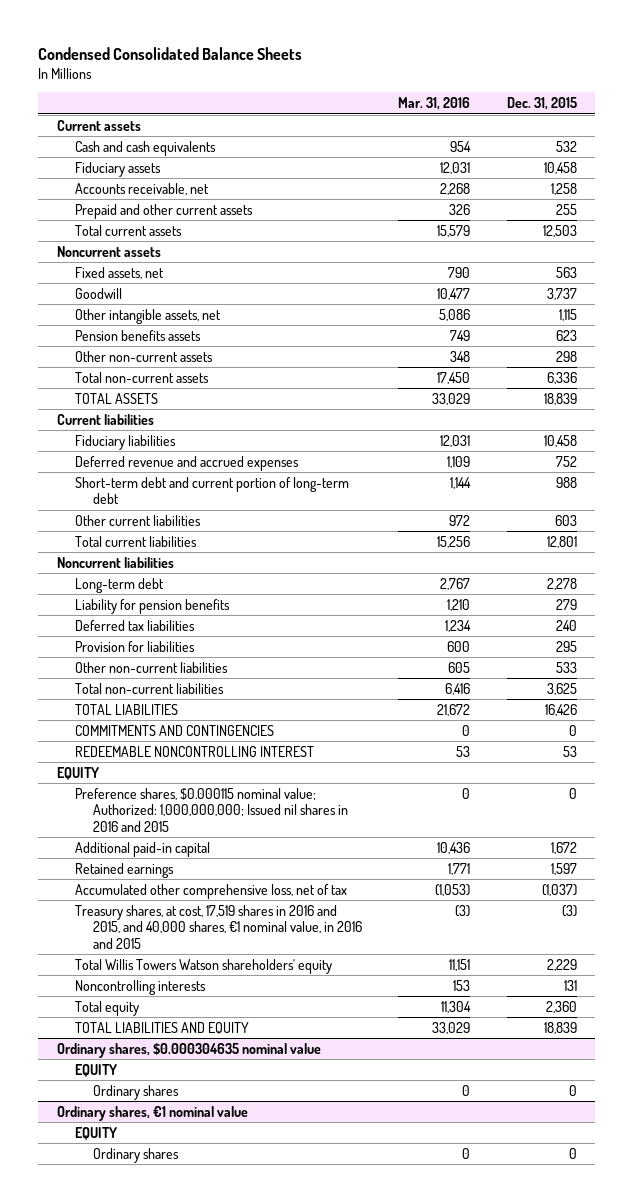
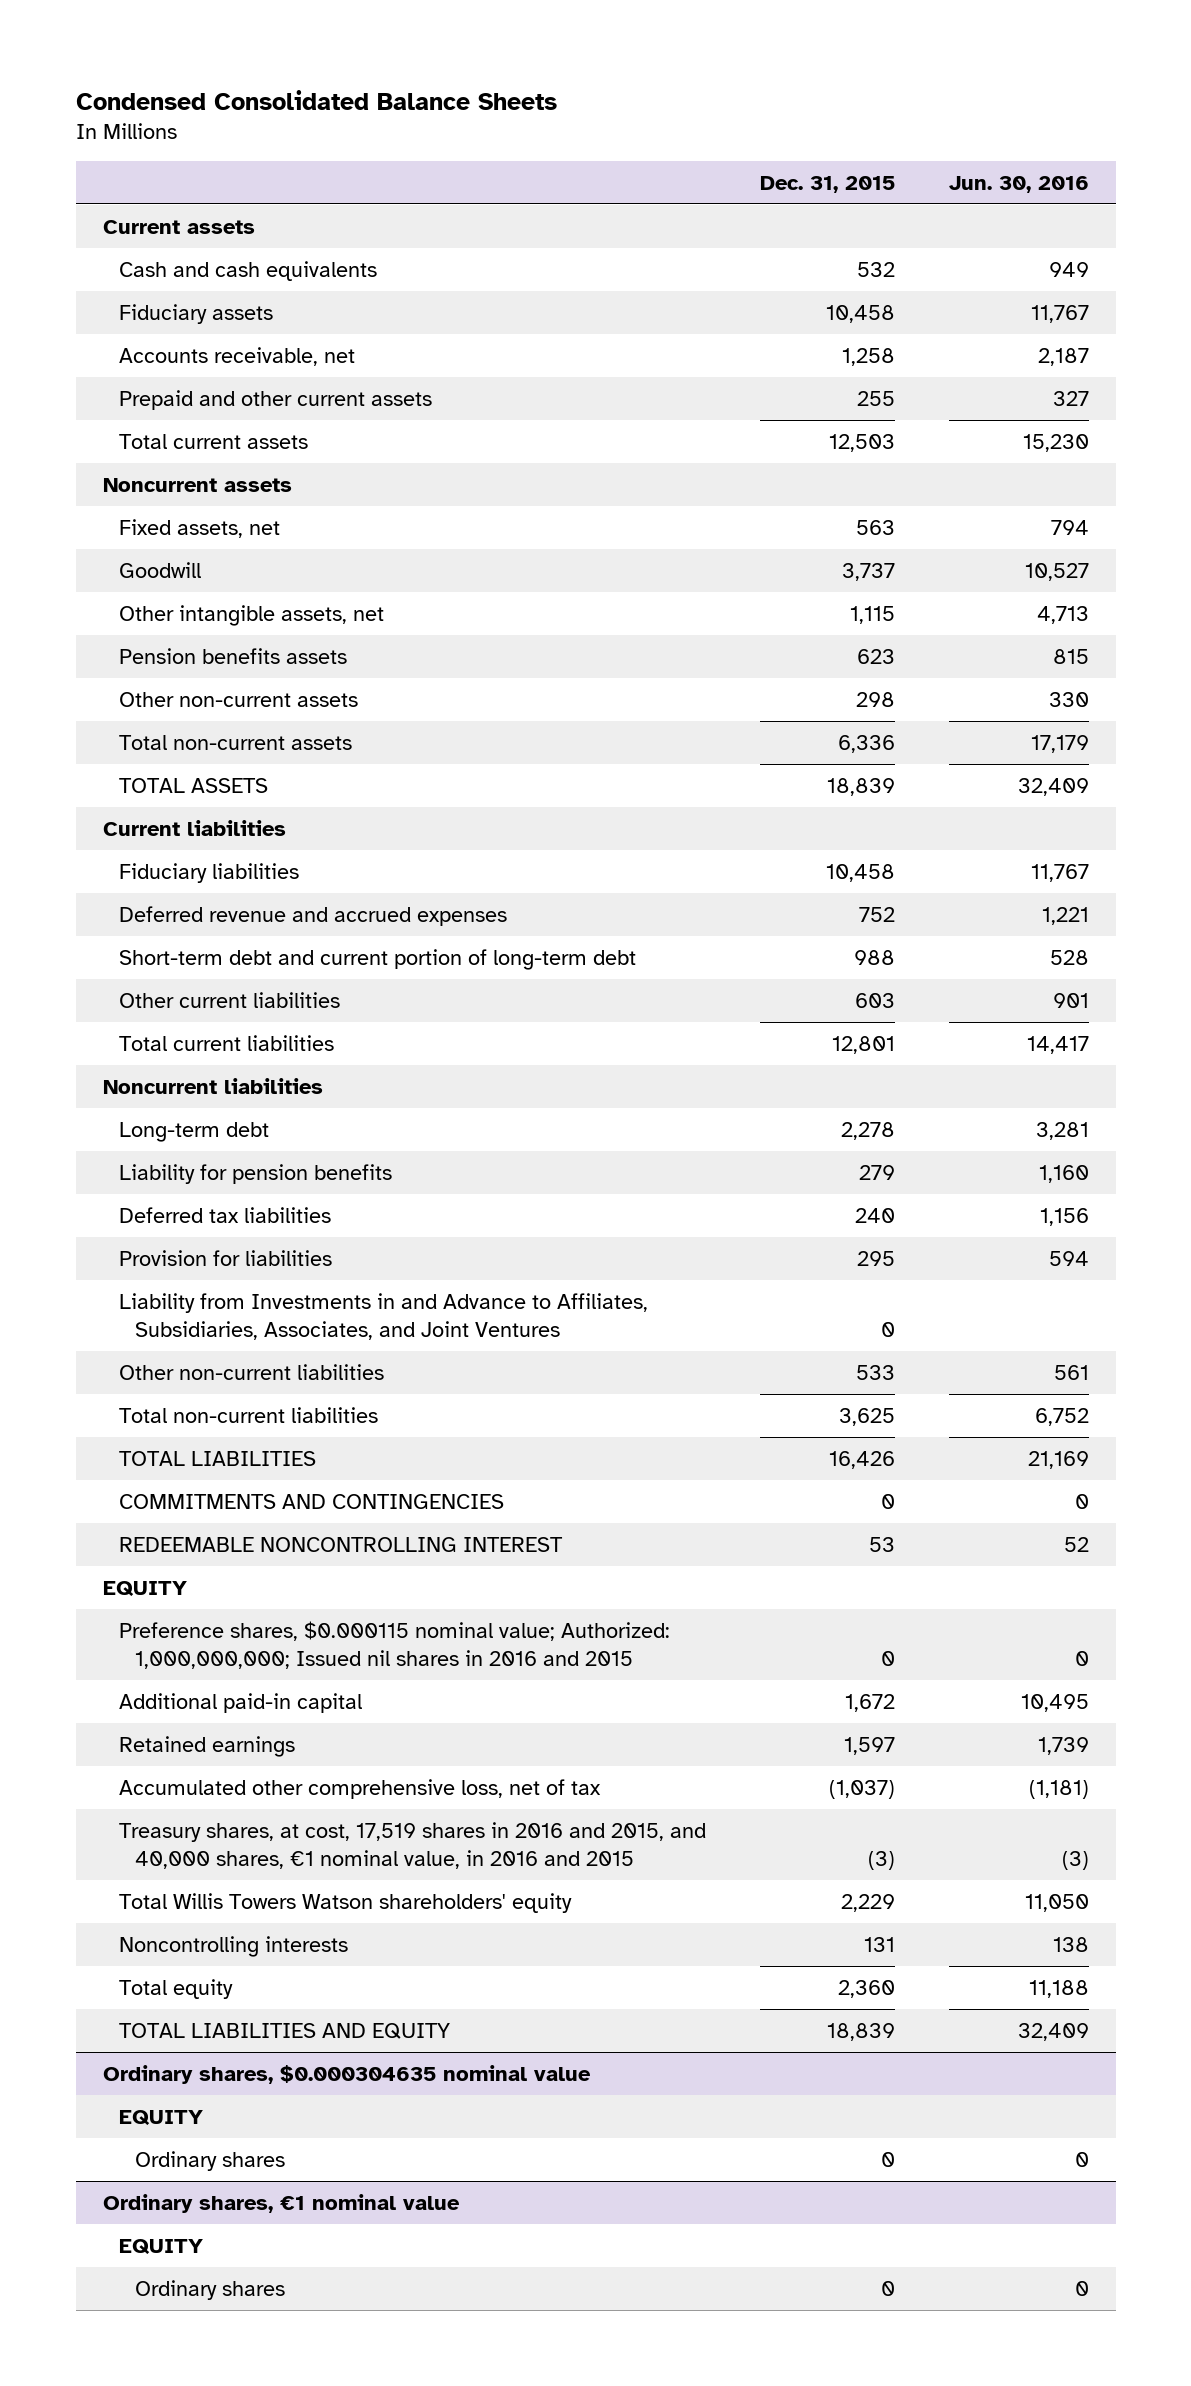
[398,97,471,111] Mar. 31, 2016 -> none
none -> [948,175,1089,193] Jun. 30, 2016
none -> [118,1292,648,1340] Liability from Investments in and Advance to Affiliates, Subsidiaries, Associates, and Joint Ventures

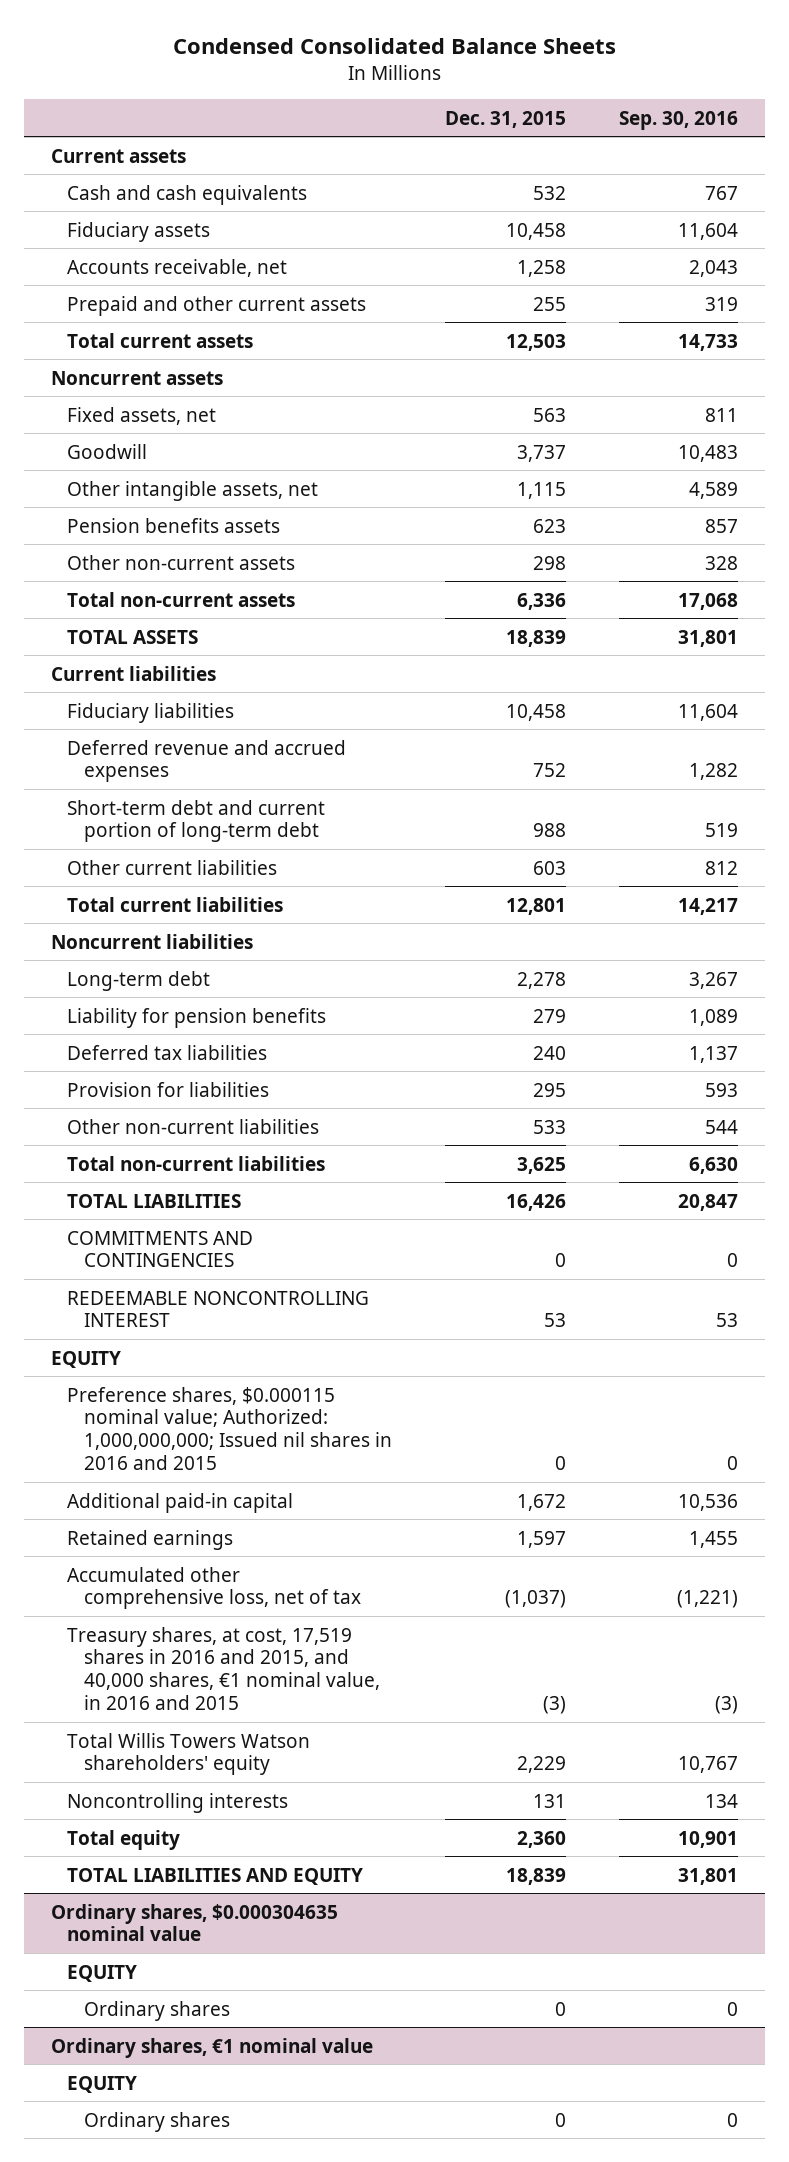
[948,175,1089,193] Jun. 30, 2016 -> none
none -> [619,110,739,130] Sep. 30, 2016
[118,1292,648,1340] Liability from Investments in and Advance to Affiliates, Subsidiaries, Associates, and Joint Ventures -> none

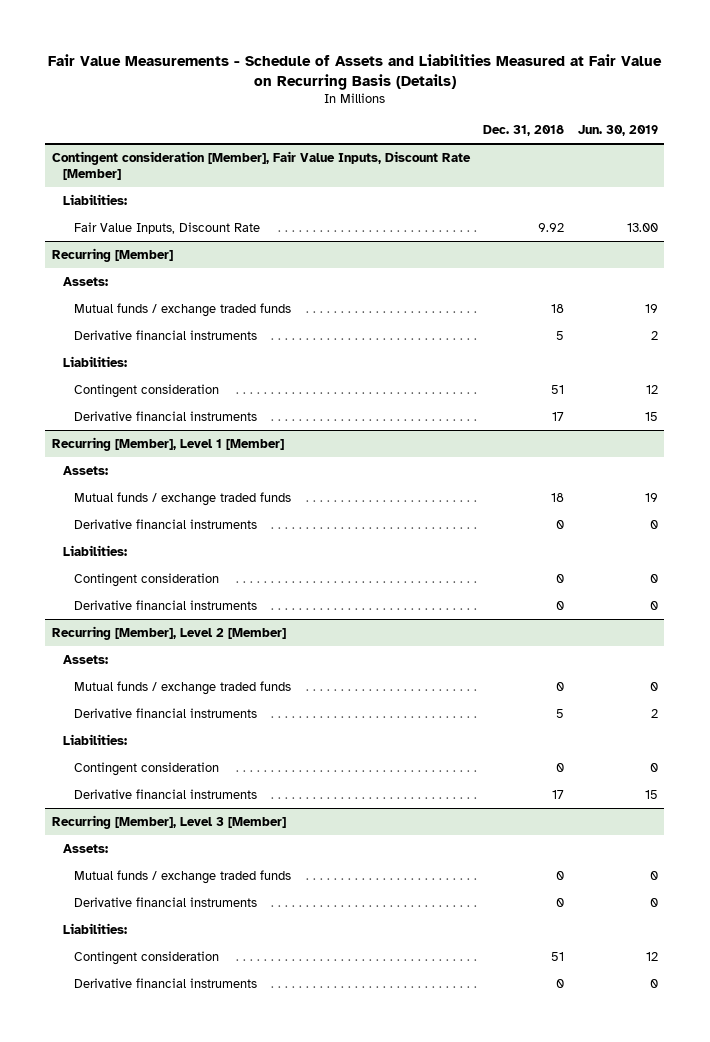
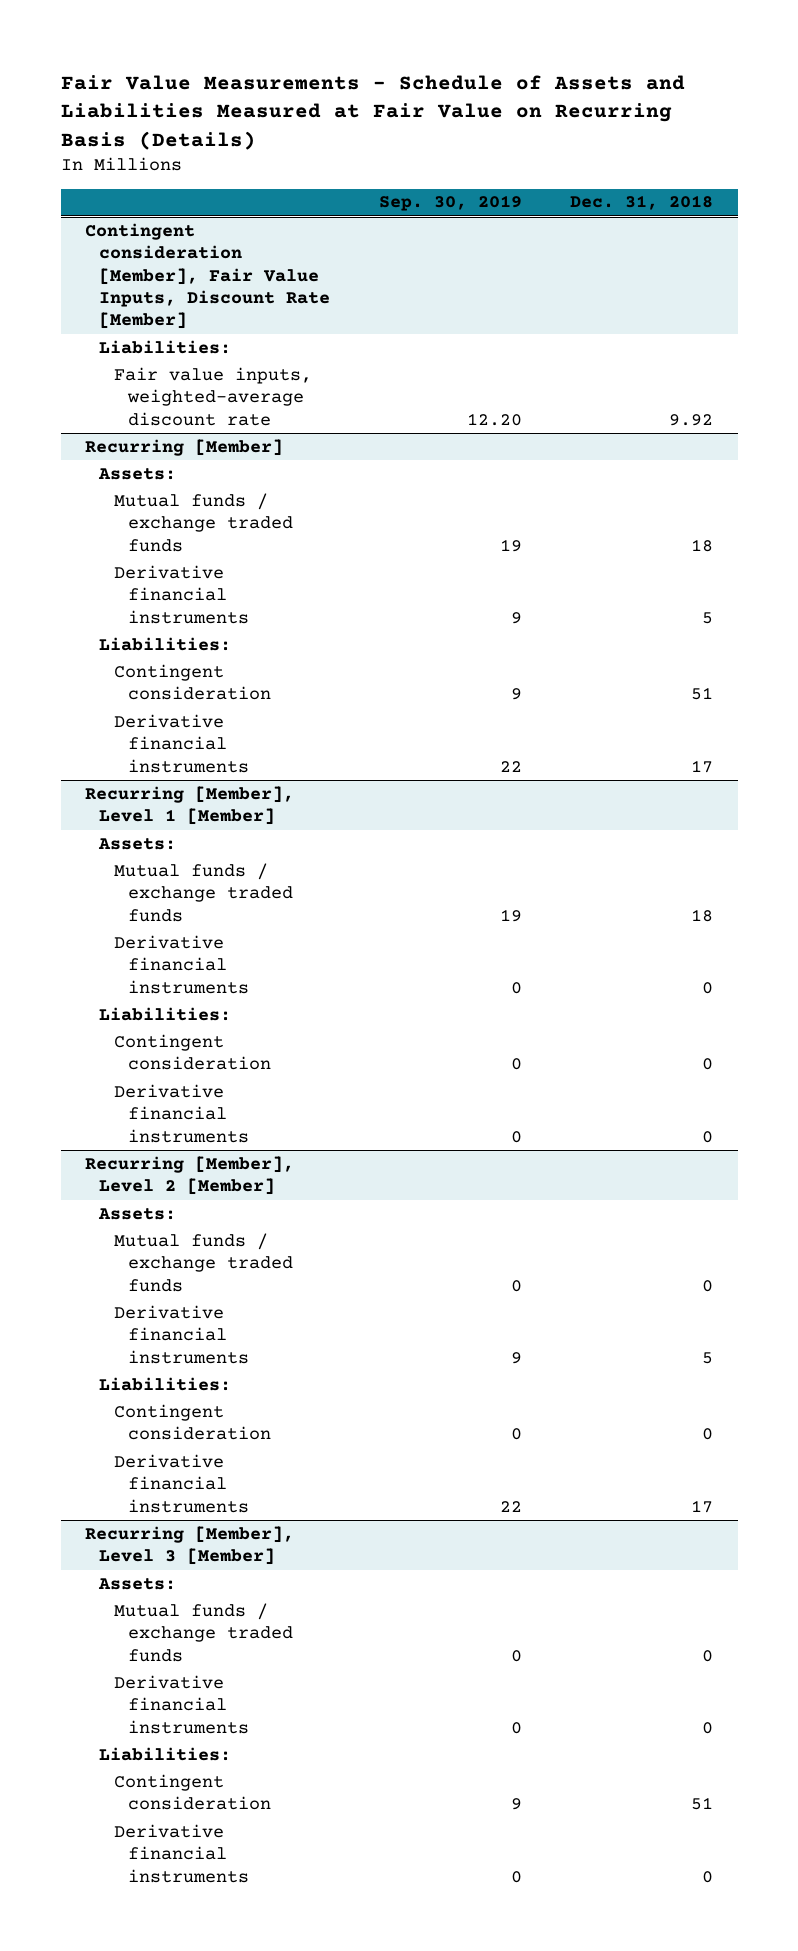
[577,125,658,137] Jun. 30, 2019 -> none
none -> [378,195,522,212] Sep. 30, 2019
[74,221,261,234] Fair Value Inputs, Discount Rate -> [113,366,312,426] Fair value inputs, weighted-average discount rate

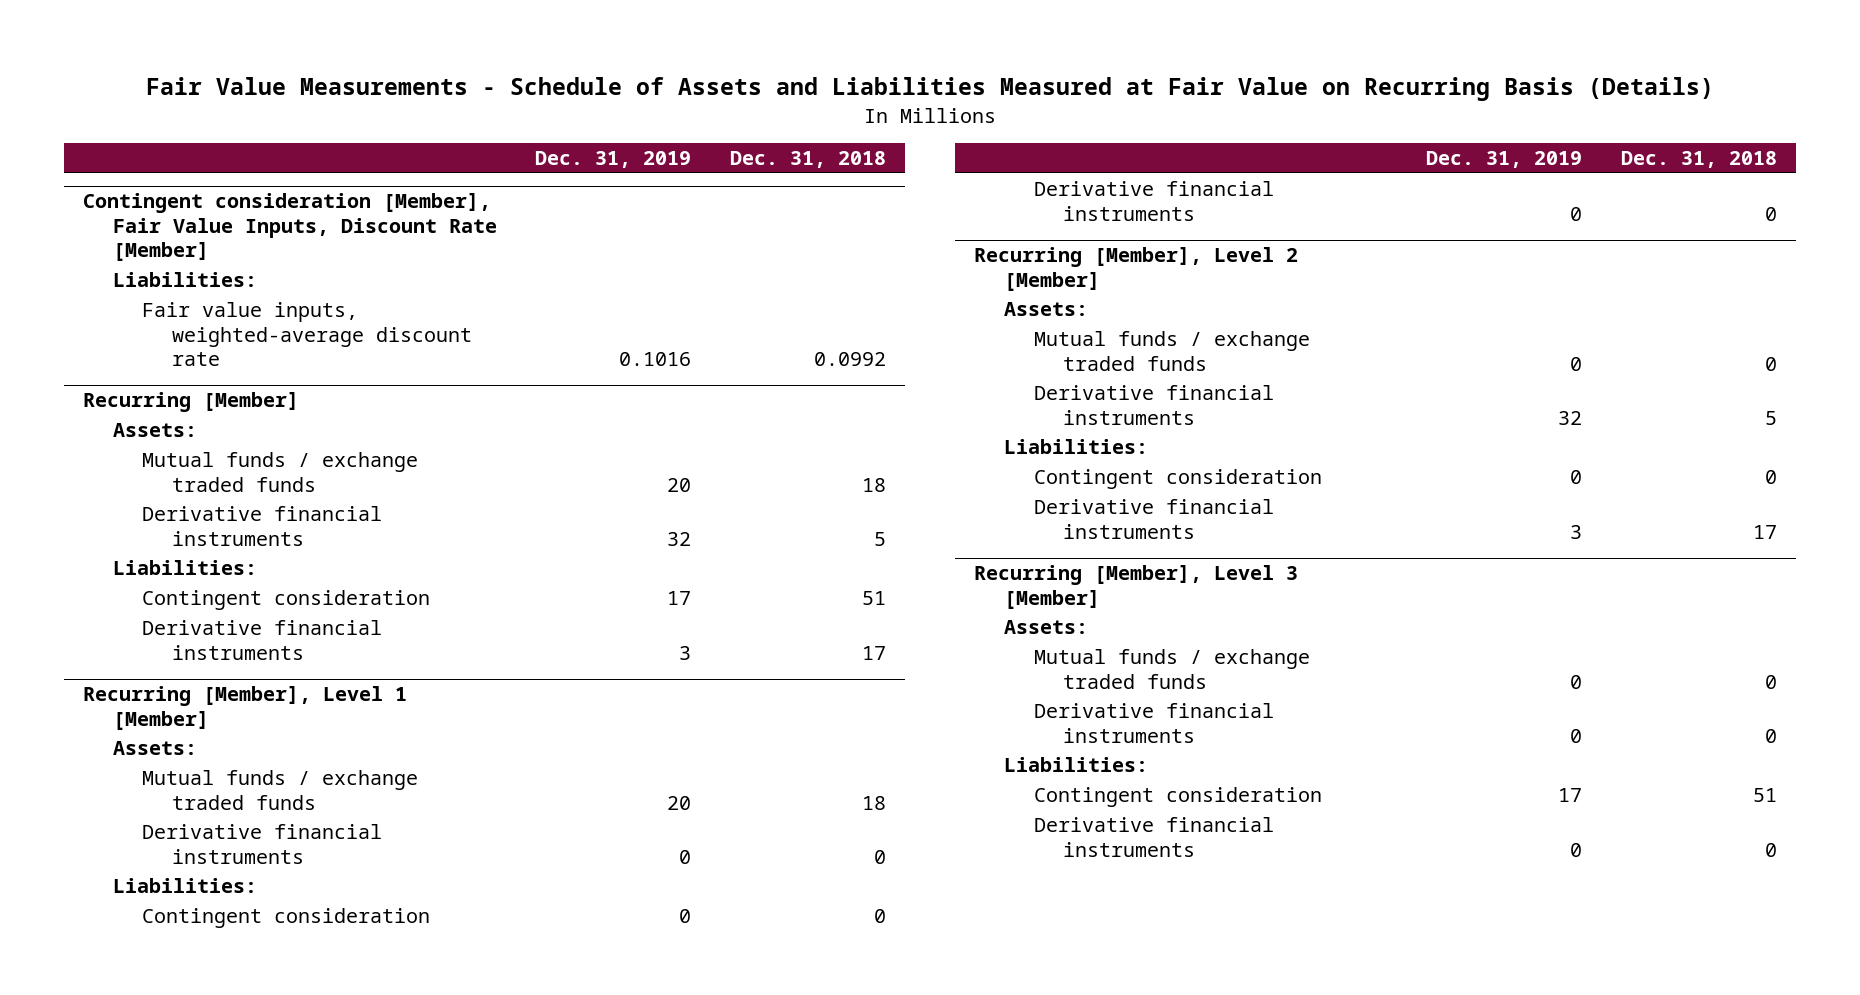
[378,195,522,212] Sep. 30, 2019 -> none
none -> [535,151,692,169] Dec. 31, 2019
[669,413,714,426] 9.92 -> [813,351,886,366] 0.0992

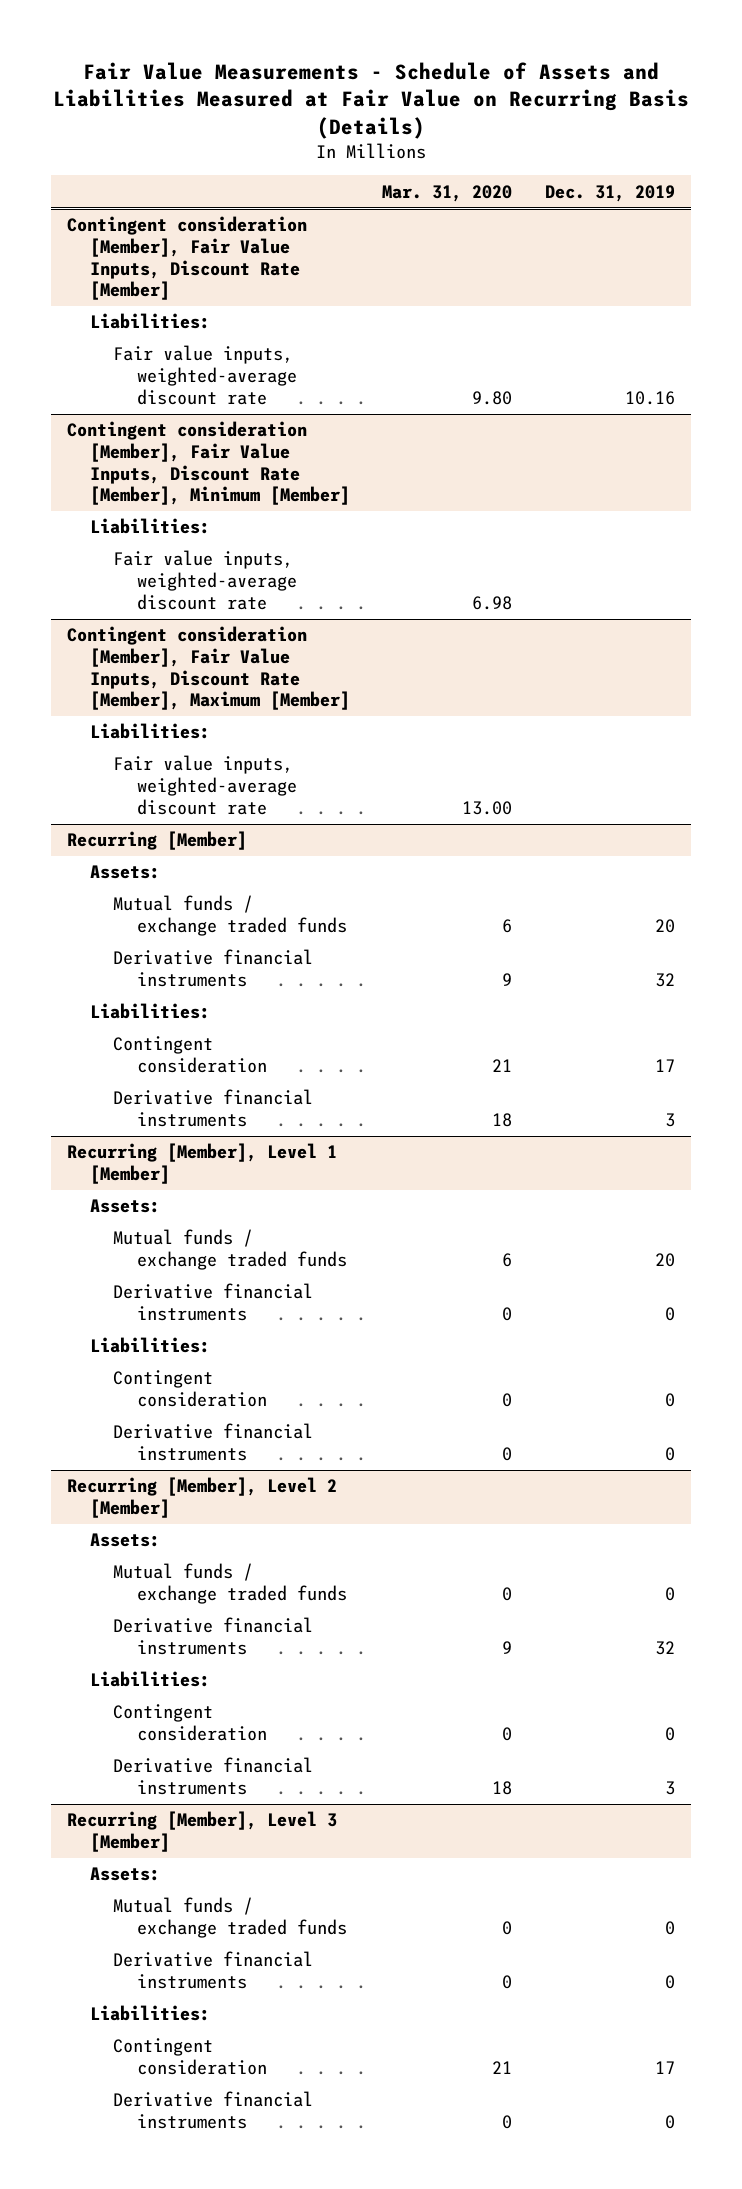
[729,151,886,169] Dec. 31, 2018 -> none
none -> [382,184,513,202] Mar. 31, 2020
[619,351,692,366] 0.1016 -> [624,390,675,405] 10.16
none -> [67,421,351,506] Contingent consideration [Member], Fair Value Inputs, Discount Rate [Member], Minimum [Member]
none -> [90,518,211,535] Liabilities:
none -> [113,550,297,610] Fair value inputs, weighted-average discount rate
none -> [67,626,351,711] Contingent consideration [Member], Fair Value Inputs, Discount Rate [Member], Maximum [Member]
none -> [90,723,211,740] Liabilities:
none -> [113,755,297,815] Fair value inputs, weighted-average discount rate

